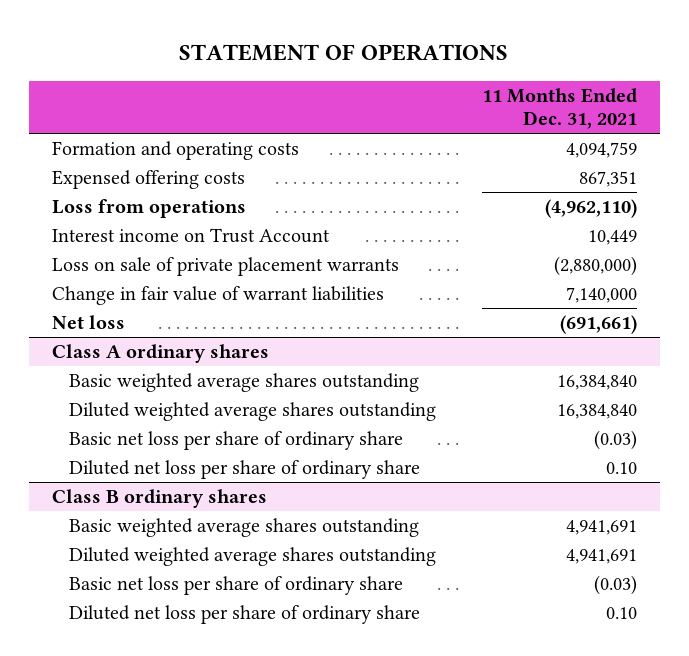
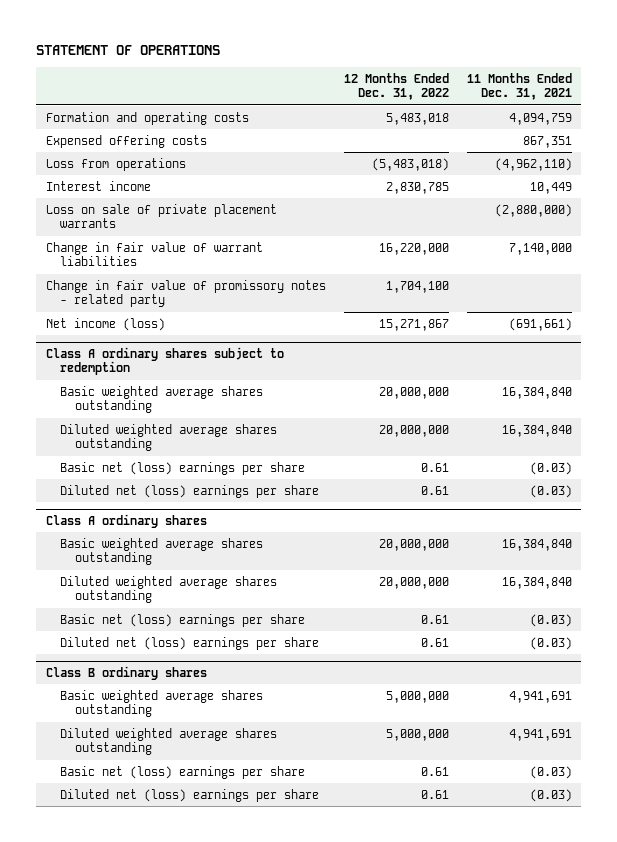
none -> [343,73,449,101] 12 Months Ended Dec. 31, 2022
[51,228,330,244] Interest income on Trust Account -> [45,180,151,191] Interest income
none -> [45,279,326,308] Change in fair value of promissory notes - related party
[51,315,125,330] Net loss -> [45,317,165,331] Net income (loss)
none -> [45,347,284,376] Class A ordinary shares subject to redemption
none -> [60,385,264,414] Basic weighted average shares outstanding
none -> [60,423,278,452] Diluted weighted average shares outstanding
none -> [60,461,306,475] Basic net (loss) earnings per share
none -> [60,484,320,498] Diluted net (loss) earnings per share
[69,431,404,451] Basic net loss per share of ordinary share -> [60,613,306,627] Basic net (loss) earnings per share
[69,460,421,480] Diluted net loss per share of ordinary share -> [60,636,320,650] Diluted net (loss) earnings per share
[605,462,637,475] 0.10 -> [529,636,572,650] (0.03)
[69,576,404,596] Basic net loss per share of ordinary share -> [60,765,306,779] Basic net (loss) earnings per share
[69,605,421,625] Diluted net loss per share of ordinary share -> [60,788,320,802] Diluted net (loss) earnings per share
[605,607,637,620] 0.10 -> [529,788,572,802] (0.03)

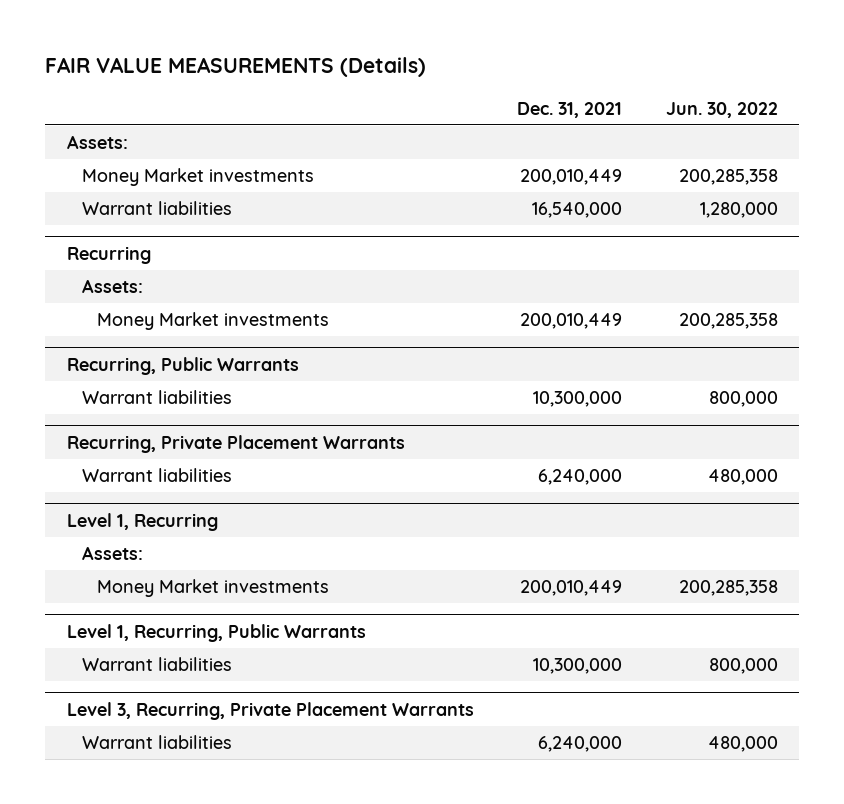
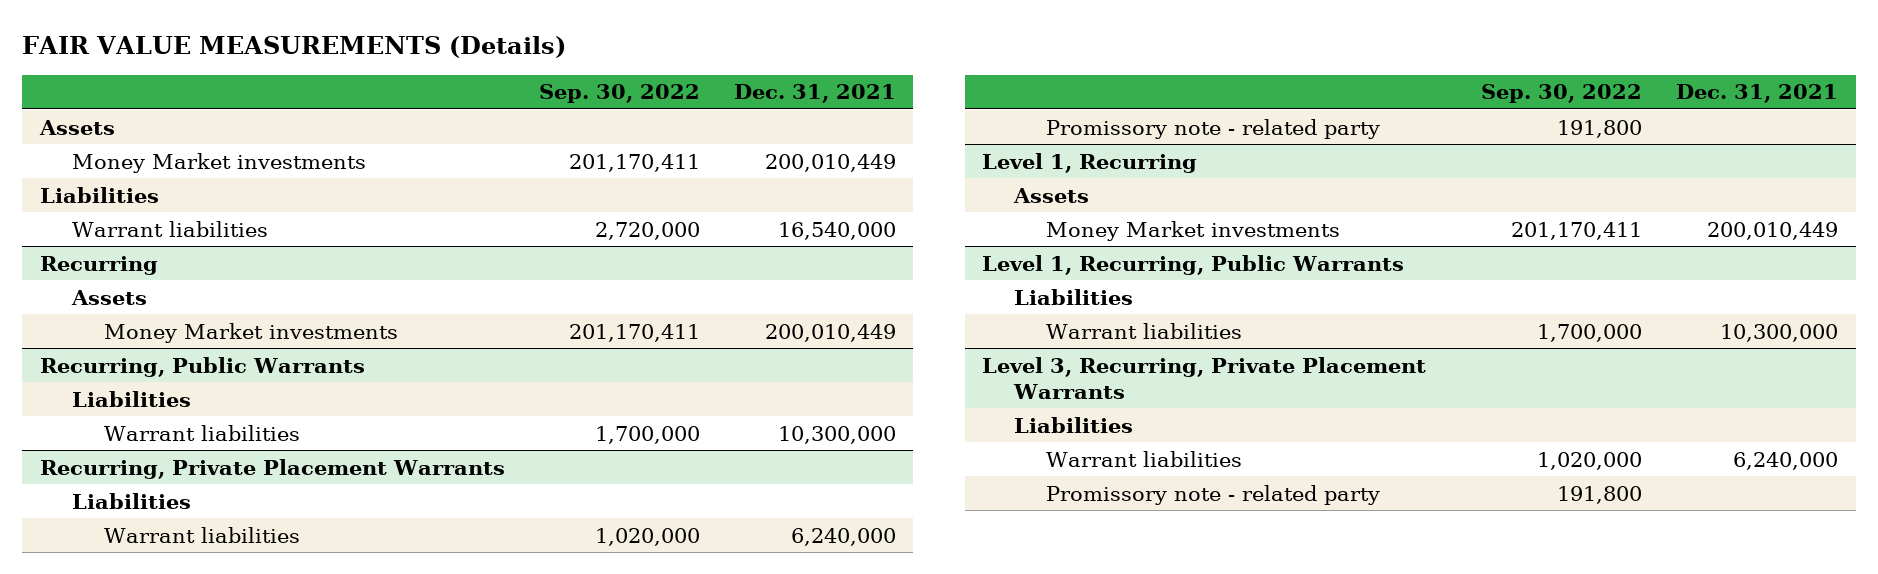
[665,101,778,118] Jun. 30, 2022 -> none
none -> [538,84,700,104] Sep. 30, 2022
[66,135,128,150] Assets: -> [38,119,115,135] Assets
none -> [39,186,159,203] Liabilities
[81,279,143,294] Assets: -> [70,289,147,305] Assets
none -> [71,390,191,407] Liabilities
none -> [71,492,191,509] Liabilities
none -> [1045,118,1380,139] Promissory note - related party
[81,546,143,561] Assets: -> [1012,187,1089,203] Assets
none -> [1013,288,1133,305] Liabilities
none -> [1013,416,1133,433] Liabilities
none -> [1045,484,1380,505] Promissory note - related party

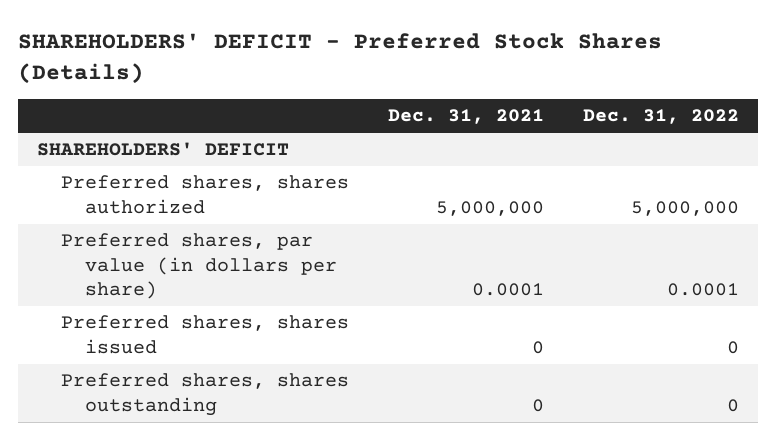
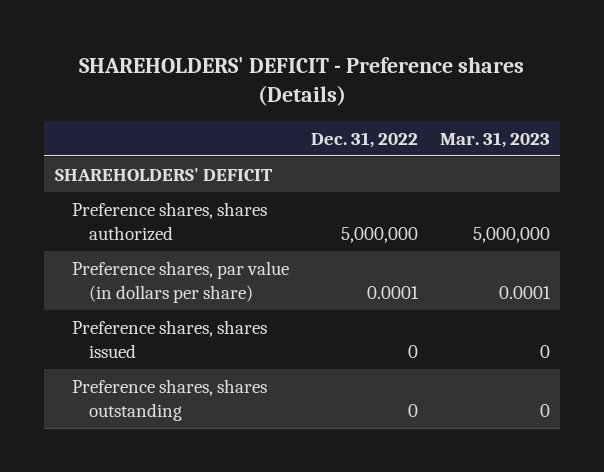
[17,33,662,85] SHAREHOLDERS' DEFICIT - Preferred Stock Shares (Details) -> [79,57,525,107] SHAREHOLDERS' DEFICIT - Preference shares (Details)
[387,109,544,125] Dec. 31, 2021 -> none
none -> [439,131,550,148] Mar. 31, 2023
[60,175,349,214] Preferred shares, shares authorized -> [72,201,268,241] Preference shares, shares authorized
[60,233,337,300] Preferred shares, par value (in dollars per share) -> [72,260,290,303] Preference shares, par value (in dollars per share)
[60,315,349,354] Preferred shares, shares issued -> [72,319,268,358] Preference shares, shares issued
[60,373,349,416] Preferred shares, shares outstanding -> [72,378,268,421] Preference shares, shares outstanding

